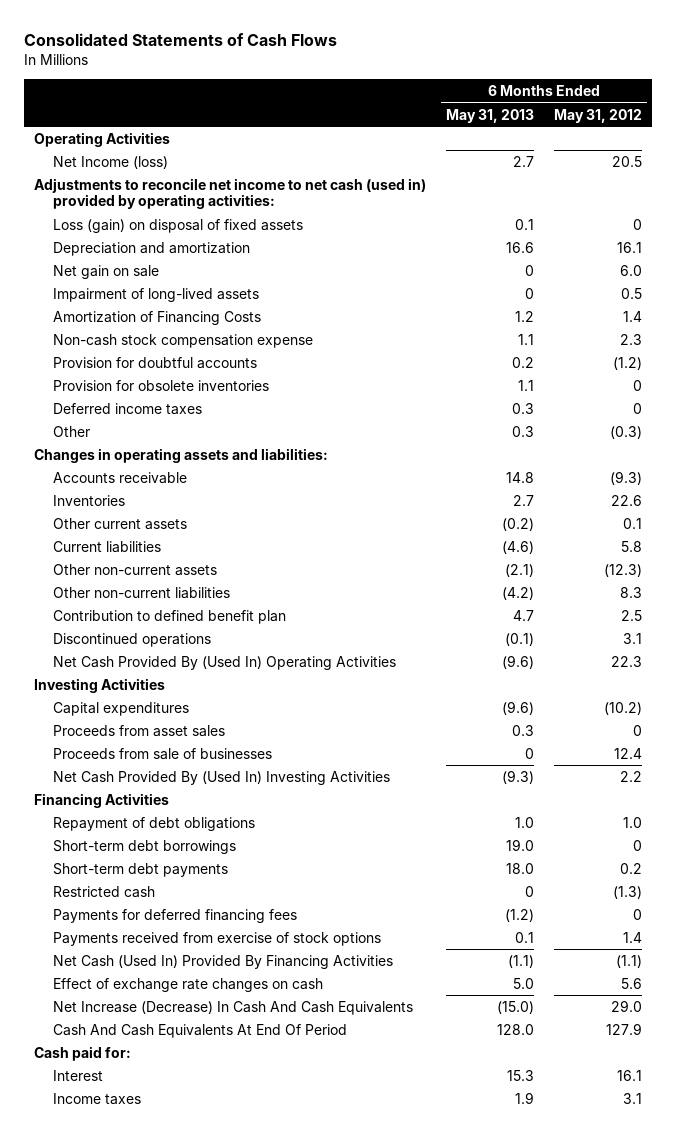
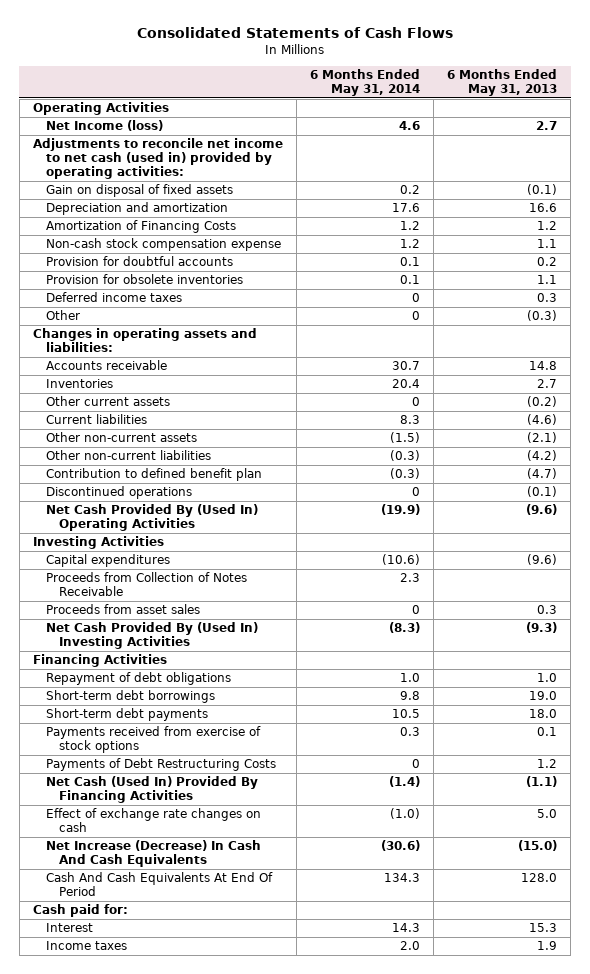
[554,108,643,123] May 31, 2012 -> none
none -> [310,69,421,97] 6 Months Ended May 31, 2014
[53,218,304,233] Loss (gain) on disposal of fixed assets -> [46,184,234,198] Gain on disposal of fixed assets
[515,218,535,230] 0.1 -> [527,184,558,196] (0.1)
[53,264,160,279] Net gain on sale -> none
[53,287,260,302] Impairment of long-lived assets -> none
[512,425,535,437] 0.3 -> [527,310,558,322] (0.3)
[513,609,535,621] 4.7 -> [527,468,558,480] (4.7)
none -> [46,572,248,597] Proceeds from Collection of Notes Receivable
[53,747,273,760] Proceeds from sale of businesses -> none
[53,885,156,898] Restricted cash -> none
[53,908,298,923] Payments for deferred financing fees -> none
none -> [46,758,277,772] Payments of Debt Restructuring Costs

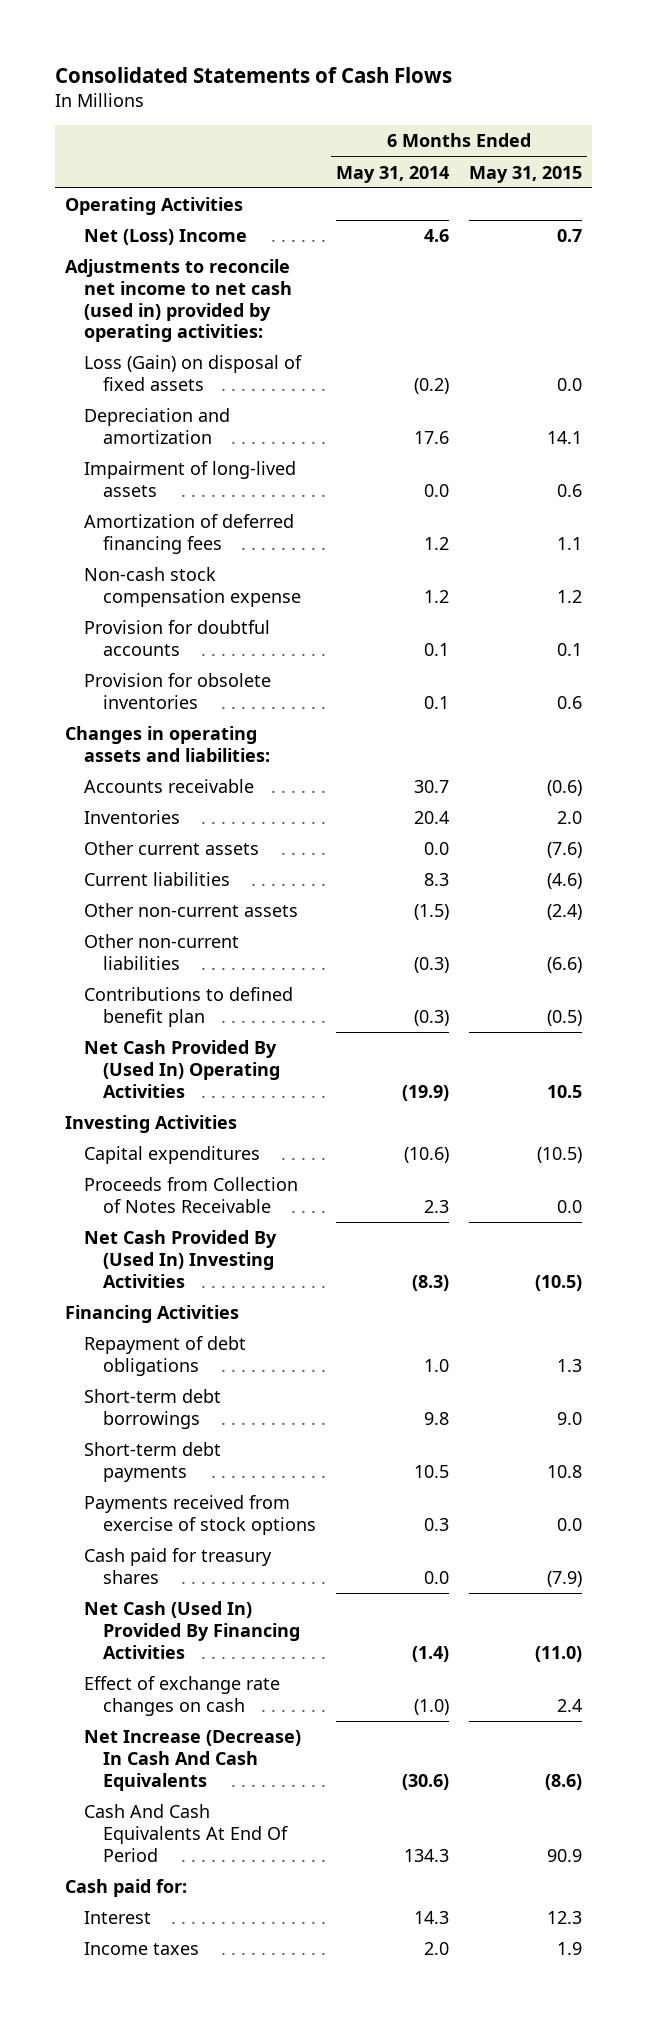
[447,69,558,97] 6 Months Ended May 31, 2013 -> none
none -> [468,165,582,183] May 31, 2015
[46,120,164,132] Net Income (loss) -> [83,229,247,246] Net (Loss) Income
[46,184,234,198] Gain on disposal of fixed assets -> [83,355,302,391] Loss (Gain) on disposal of fixed assets
[400,185,421,195] 0.2 -> [413,377,449,394] (0.2)
none -> [83,461,296,497] Impairment of long-lived assets
[46,220,237,234] Amortization of Financing Costs -> [83,514,294,554] Amortization of deferred financing fees
[46,292,183,303] Deferred income taxes -> none
[46,310,81,321] Other -> none
[412,397,421,407] 0 -> [423,842,449,856] 0.0
[46,486,193,500] Discontinued operations -> none
[46,468,263,482] Contribution to defined benefit plan -> [83,987,293,1027] Contributions to defined benefit plan
[46,604,201,615] Proceeds from asset sales -> none
[46,758,277,772] Payments of Debt Restructuring Costs -> none
none -> [83,1548,272,1584] Cash paid for treasury shares

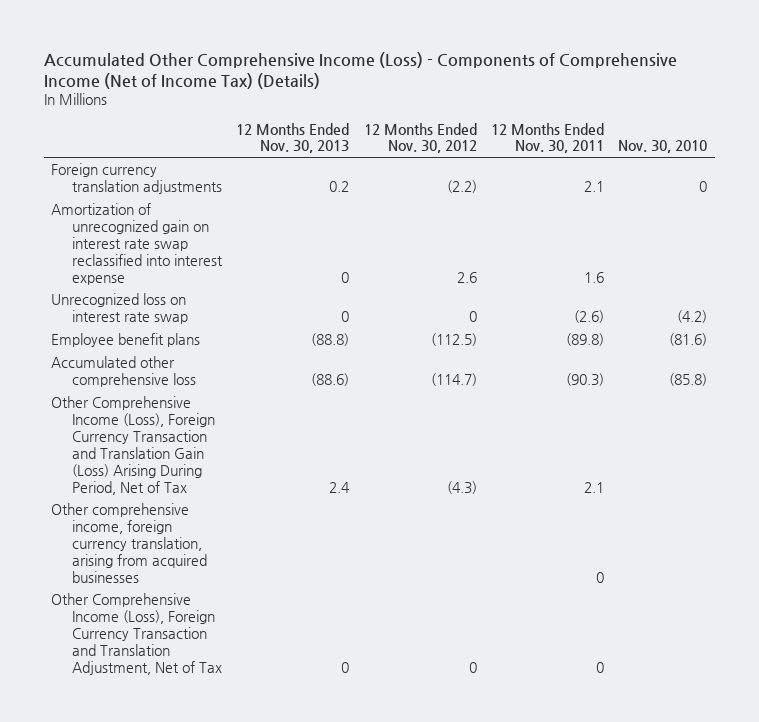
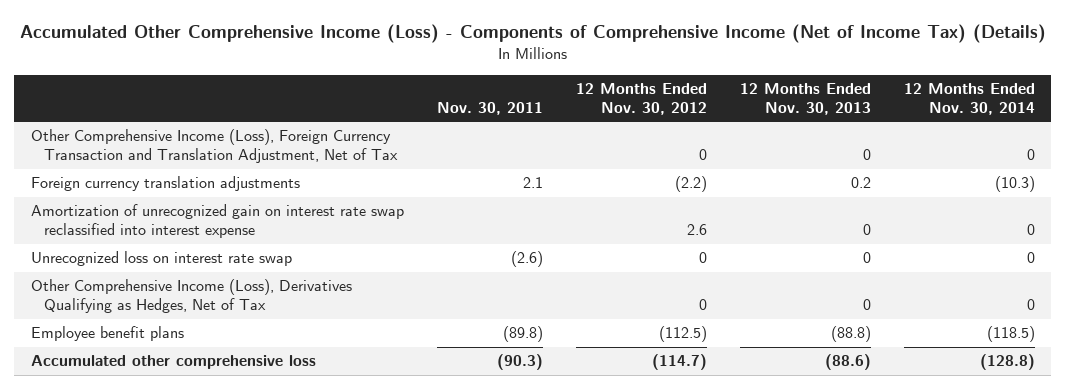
[490,122,604,154] 12 Months Ended Nov. 30, 2011 -> none
[618,140,708,154] Nov. 30, 2010 -> none
none -> [436,102,543,116] Nov. 30, 2011
none -> [903,82,1035,116] 12 Months Ended Nov. 30, 2014
[51,593,222,675] Other Comprehensive Income (Loss), Foreign Currency Transaction and Translation Adjustment, Net of Tax -> [30,129,399,164] Other Comprehensive Income (Loss), Foreign Currency Transaction and Translation Adjustment, Net of Tax
none -> [30,279,352,314] Other Comprehensive Income (Loss), Derivatives Qualifying as Hedges, Net of Tax
[51,396,215,495] Other Comprehensive Income (Loss), Foreign Currency Transaction and Translation Gain (Loss) Arising During Period, Net of Tax -> none
[51,503,207,583] Other comprehensive income, foreign currency translation, arising from acquired businesses -> none

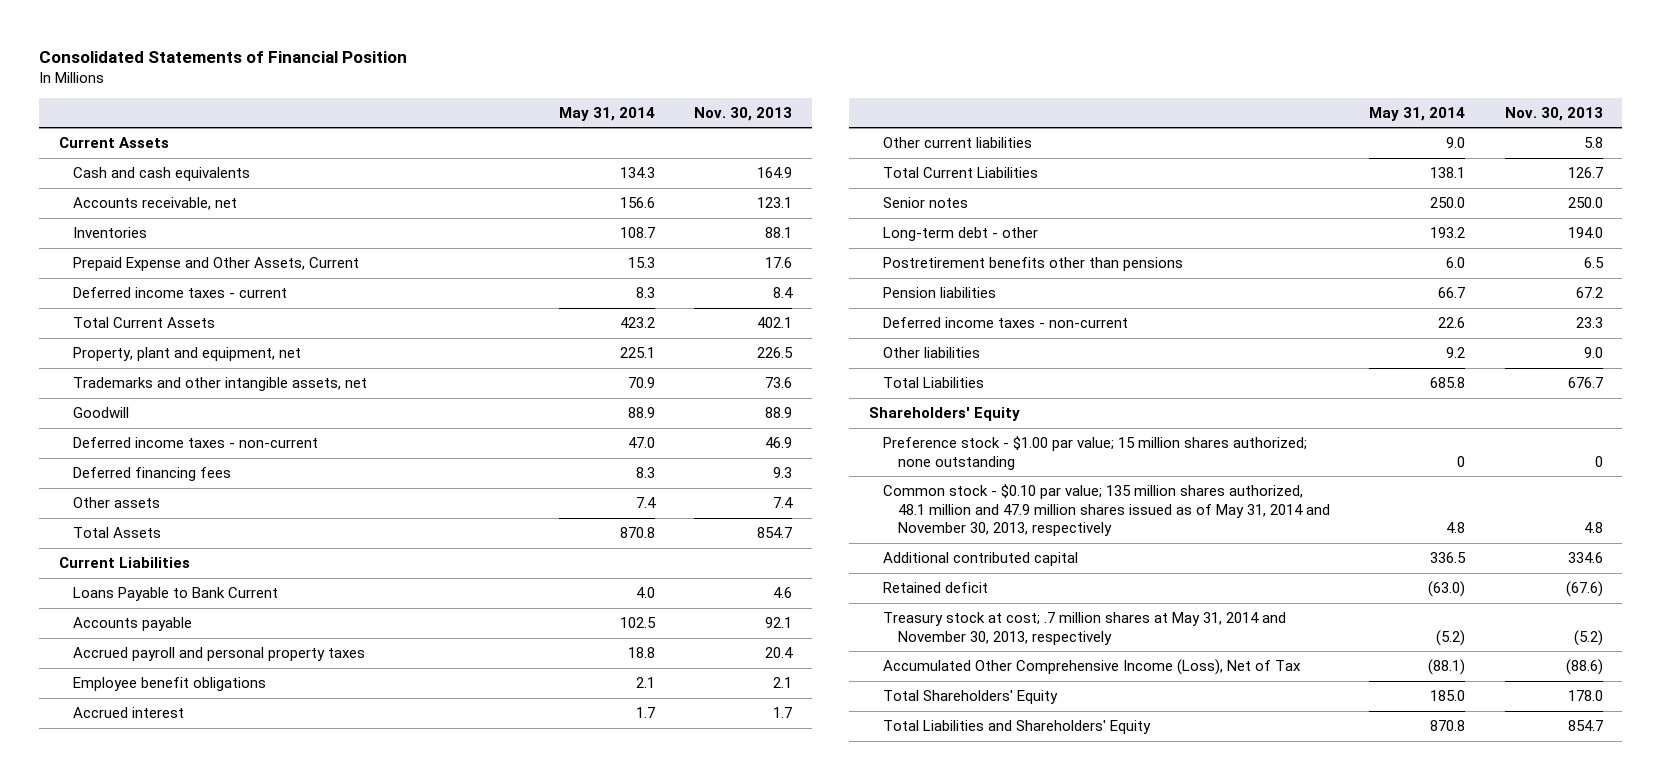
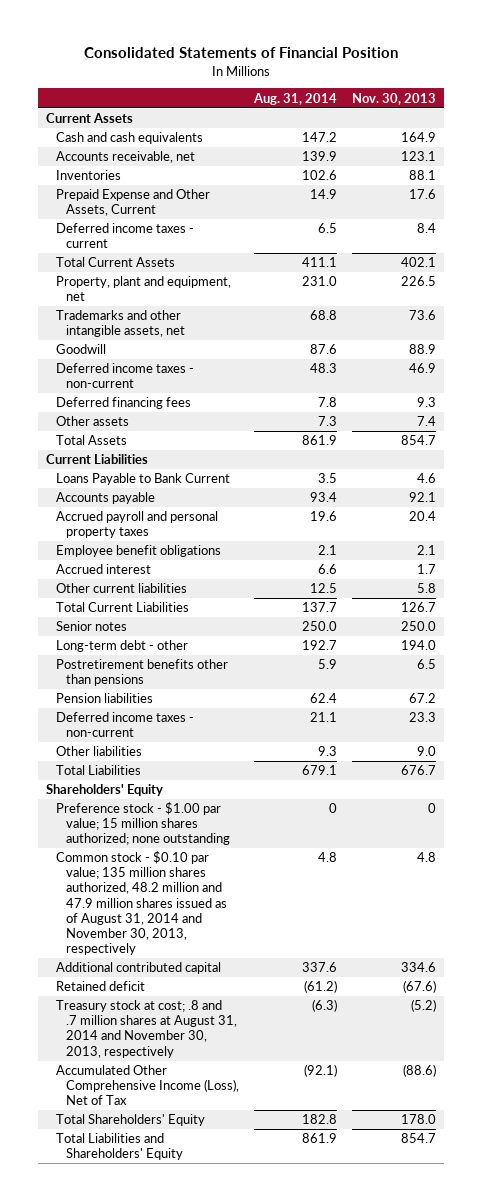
[558,106,655,121] May 31, 2014 -> none
none -> [253,92,338,105] Aug. 31, 2014
[883,484,1330,537] Common stock - $0.10 par value; 135 million shares authorized, 48.1 million and 47.9 million shares issued as of May 31, 2014 and November 30, 2013, respectively -> [56,851,227,955] Common stock - $0.10 par value; 135 million shares authorized, 48.2 million and 47.9 million shares issued as of August 31, 2014 and November 30, 2013, respectively
[883,612,1287,645] Treasury stock at cost; .7 million shares at May 31, 2014 and November 30, 2013, respectively -> [56,1000,237,1058] Treasury stock at cost; .8 and .7 million shares at August 31, 2014 and November 30, 2013, respectively

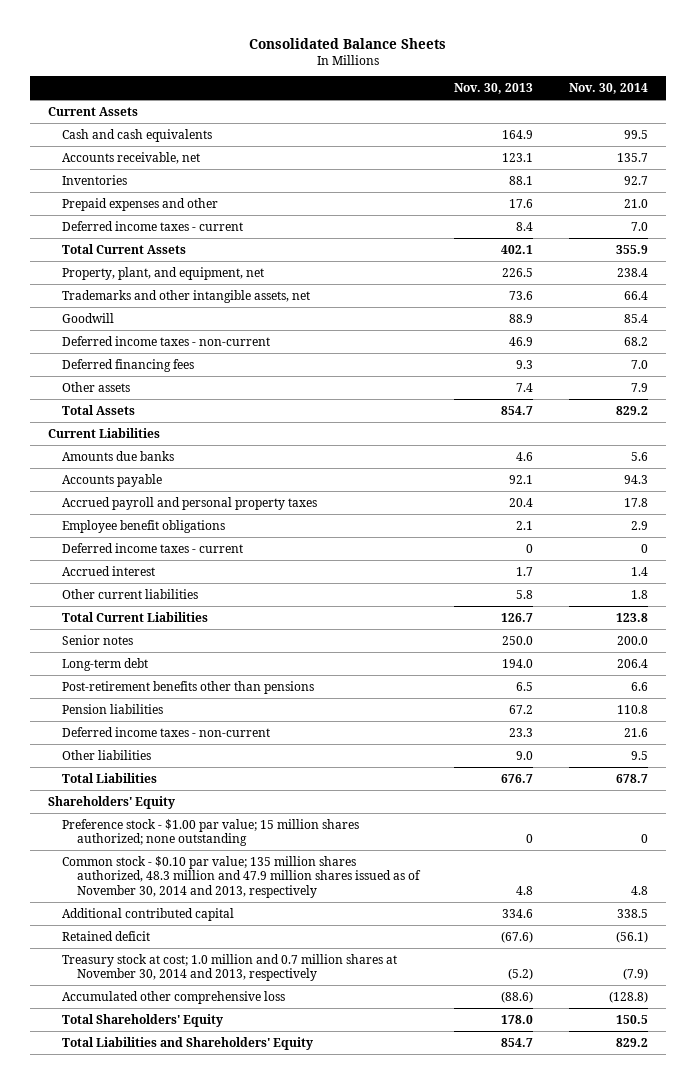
[84,47,399,59] Consolidated Statements of Financial Position -> [248,37,446,49] Consolidated Balance Sheets
[253,92,338,105] Aug. 31, 2014 -> none
none -> [568,83,648,95] Nov. 30, 2014
[56,189,211,217] Prepaid Expense and Other Assets, Current -> [62,197,219,211] Prepaid expenses and other
[56,276,232,302] Property, plant and equipment, net -> [62,266,265,280] Property, plant, and equipment, net
[56,473,231,486] Loans Payable to Bank Current -> [62,450,175,461] Amounts due banks
none -> [62,542,244,553] Deferred income taxes - current
[56,640,189,653] Long-term debt - other -> [62,657,149,671] Long-term debt
[56,659,229,687] Postretirement benefits other than pensions -> [62,680,315,694] Post-retirement benefits other than pensions
[56,851,227,955] Common stock - $0.10 par value; 135 million shares authorized, 48.2 million and 47.9 million shares issued as of August 31, 2014 and November 30, 2013, respectively -> [62,855,422,899] Common stock - $0.10 par value; 135 million shares authorized, 48.3 million and 47.9 million shares issued as of November 30, 2014 and 2013, respectively
[56,1000,237,1058] Treasury stock at cost; .8 and .7 million shares at August 31, 2014 and November 30, 2013, respectively -> [62,953,398,982] Treasury stock at cost; 1.0 million and 0.7 million shares at November 30, 2014 and 2013, respectively
[56,1065,239,1106] Accumulated Other Comprehensive Income (Loss), Net of Tax -> [62,990,286,1004] Accumulated other comprehensive loss

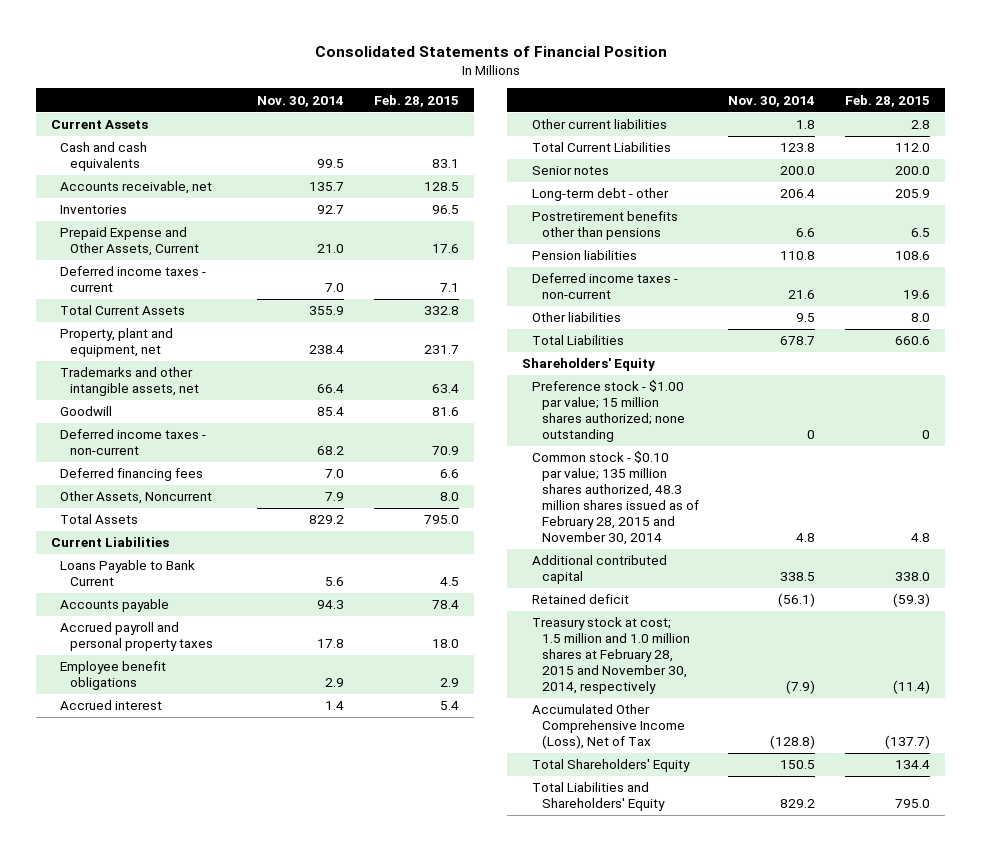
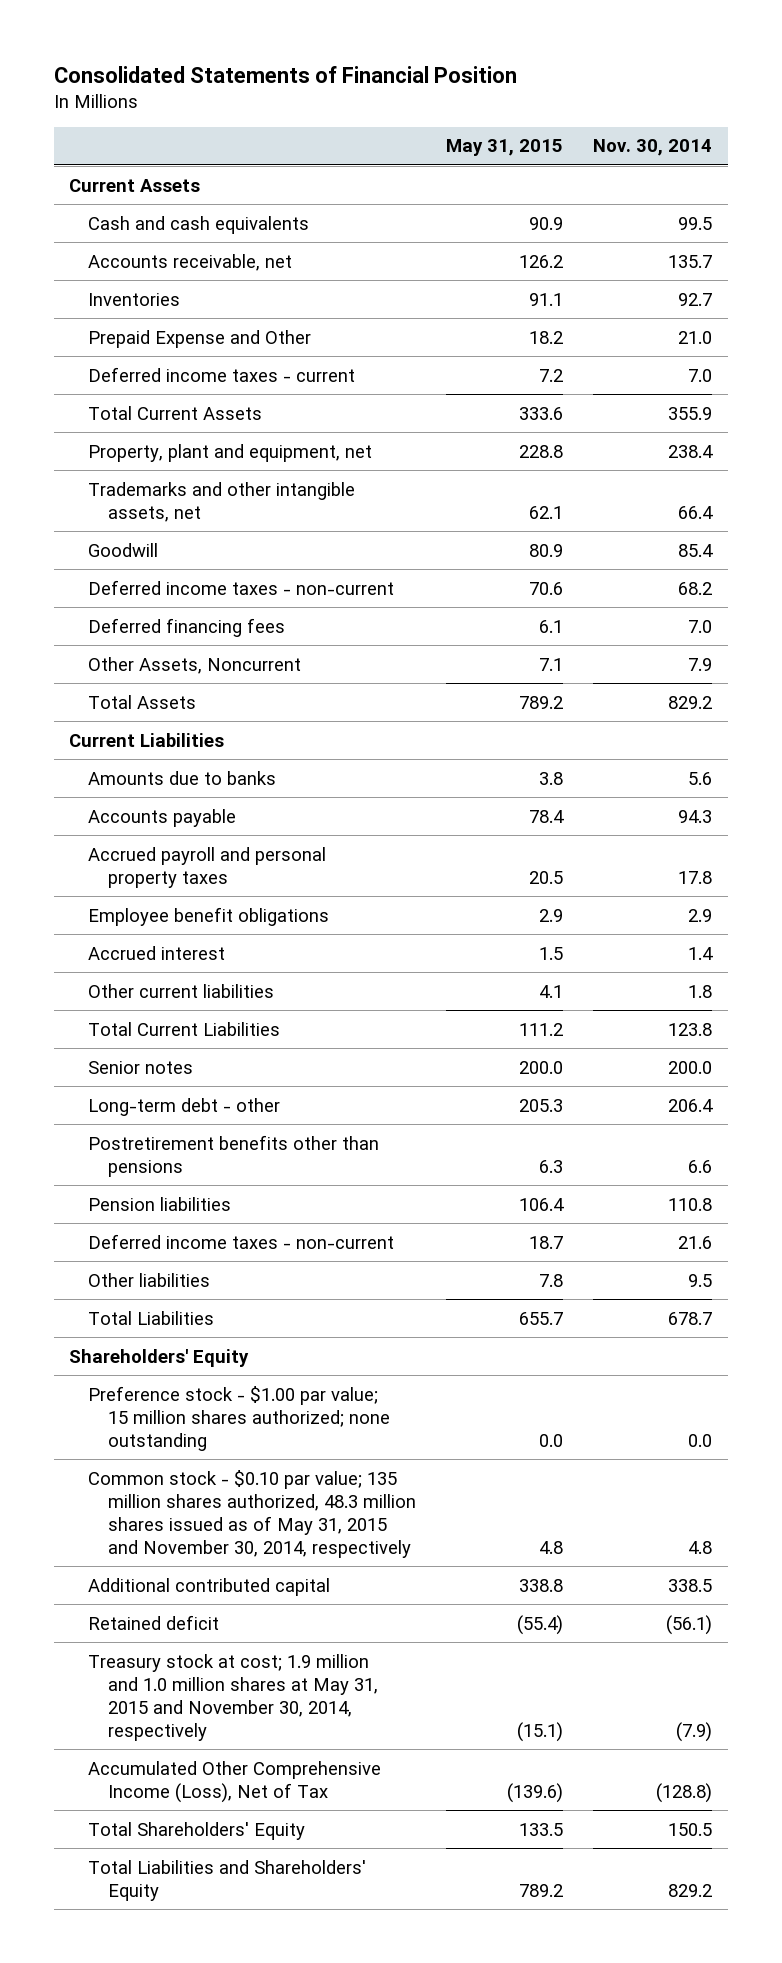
[373,94,459,107] Feb. 28, 2015 -> none
none -> [446,139,564,157] May 31, 2015
[60,227,200,257] Prepaid Expense and Other Assets, Current -> [88,329,312,348] Prepaid Expense and Other
[60,560,196,587] Loans Payable to Bank Current -> [88,770,277,785] Amounts due to banks
[807,430,816,440] 0 -> [688,1433,713,1447] 0.0
[531,451,699,545] Common stock - $0.10 par value; 135 million shares authorized, 48.3 million shares issued as of February 28, 2015 and November 30, 2014 -> [88,1469,416,1559] Common stock - $0.10 par value; 135 million shares authorized, 48.3 million shares issued as of May 31, 2015 and November 30, 2014, respectively
[531,617,690,694] Treasury stock at cost; 1.5 million and 1.0 million shares at February 28, 2015 and November 30, 2014, respectively -> [88,1653,378,1742] Treasury stock at cost; 1.9 million and 1.0 million shares at May 31, 2015 and November 30, 2014, respectively

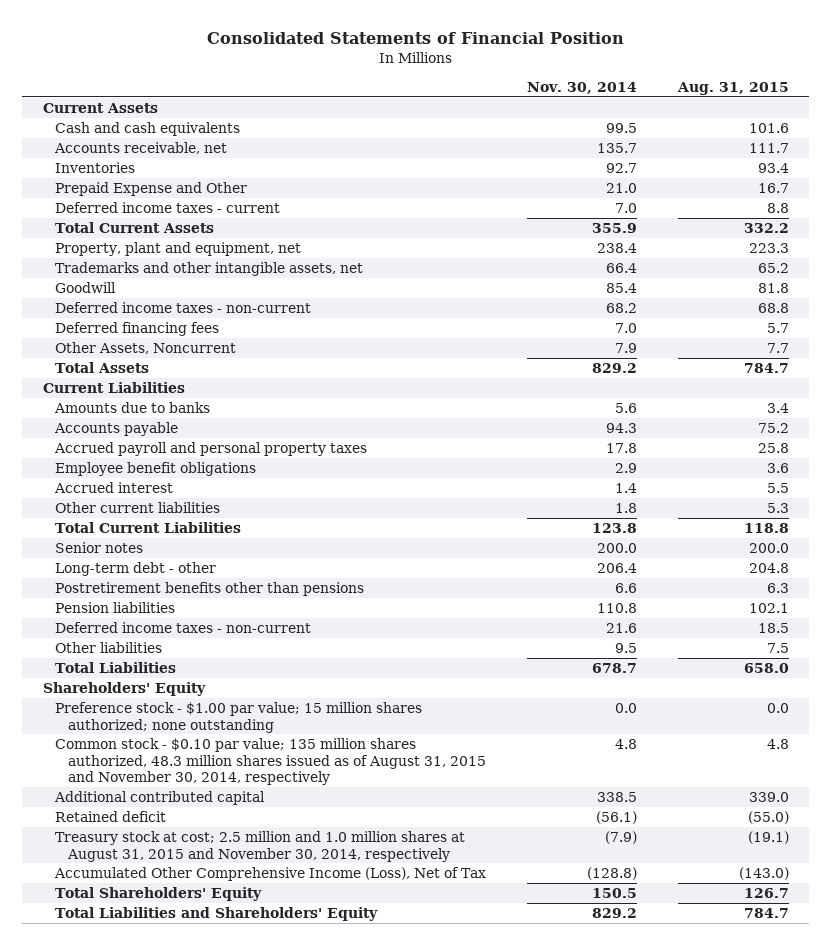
[446,139,564,157] May 31, 2015 -> none
none -> [676,82,789,96] Aug. 31, 2015
[88,1469,416,1559] Common stock - $0.10 par value; 135 million shares authorized, 48.3 million shares issued as of May 31, 2015 and November 30, 2014, respectively -> [55,738,486,785] Common stock - $0.10 par value; 135 million shares authorized, 48.3 million shares issued as of August 31, 2015 and November 30, 2014, respectively
[88,1653,378,1742] Treasury stock at cost; 1.9 million and 1.0 million shares at May 31, 2015 and November 30, 2014, respectively -> [55,831,466,862] Treasury stock at cost; 2.5 million and 1.0 million shares at August 31, 2015 and November 30, 2014, respectively

